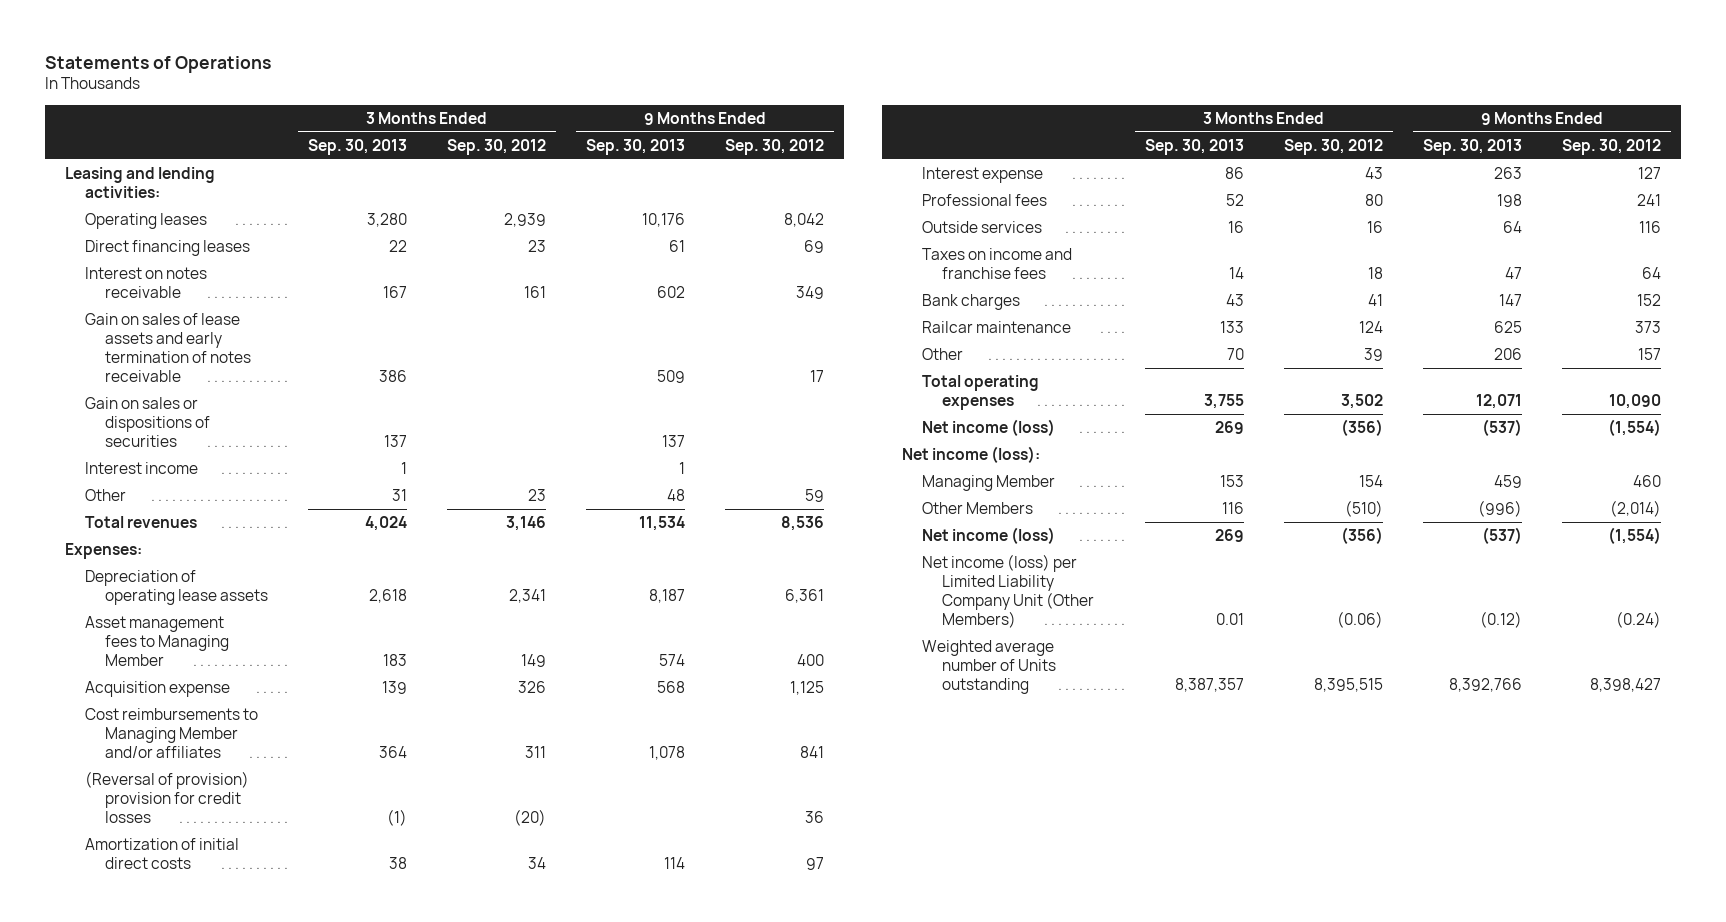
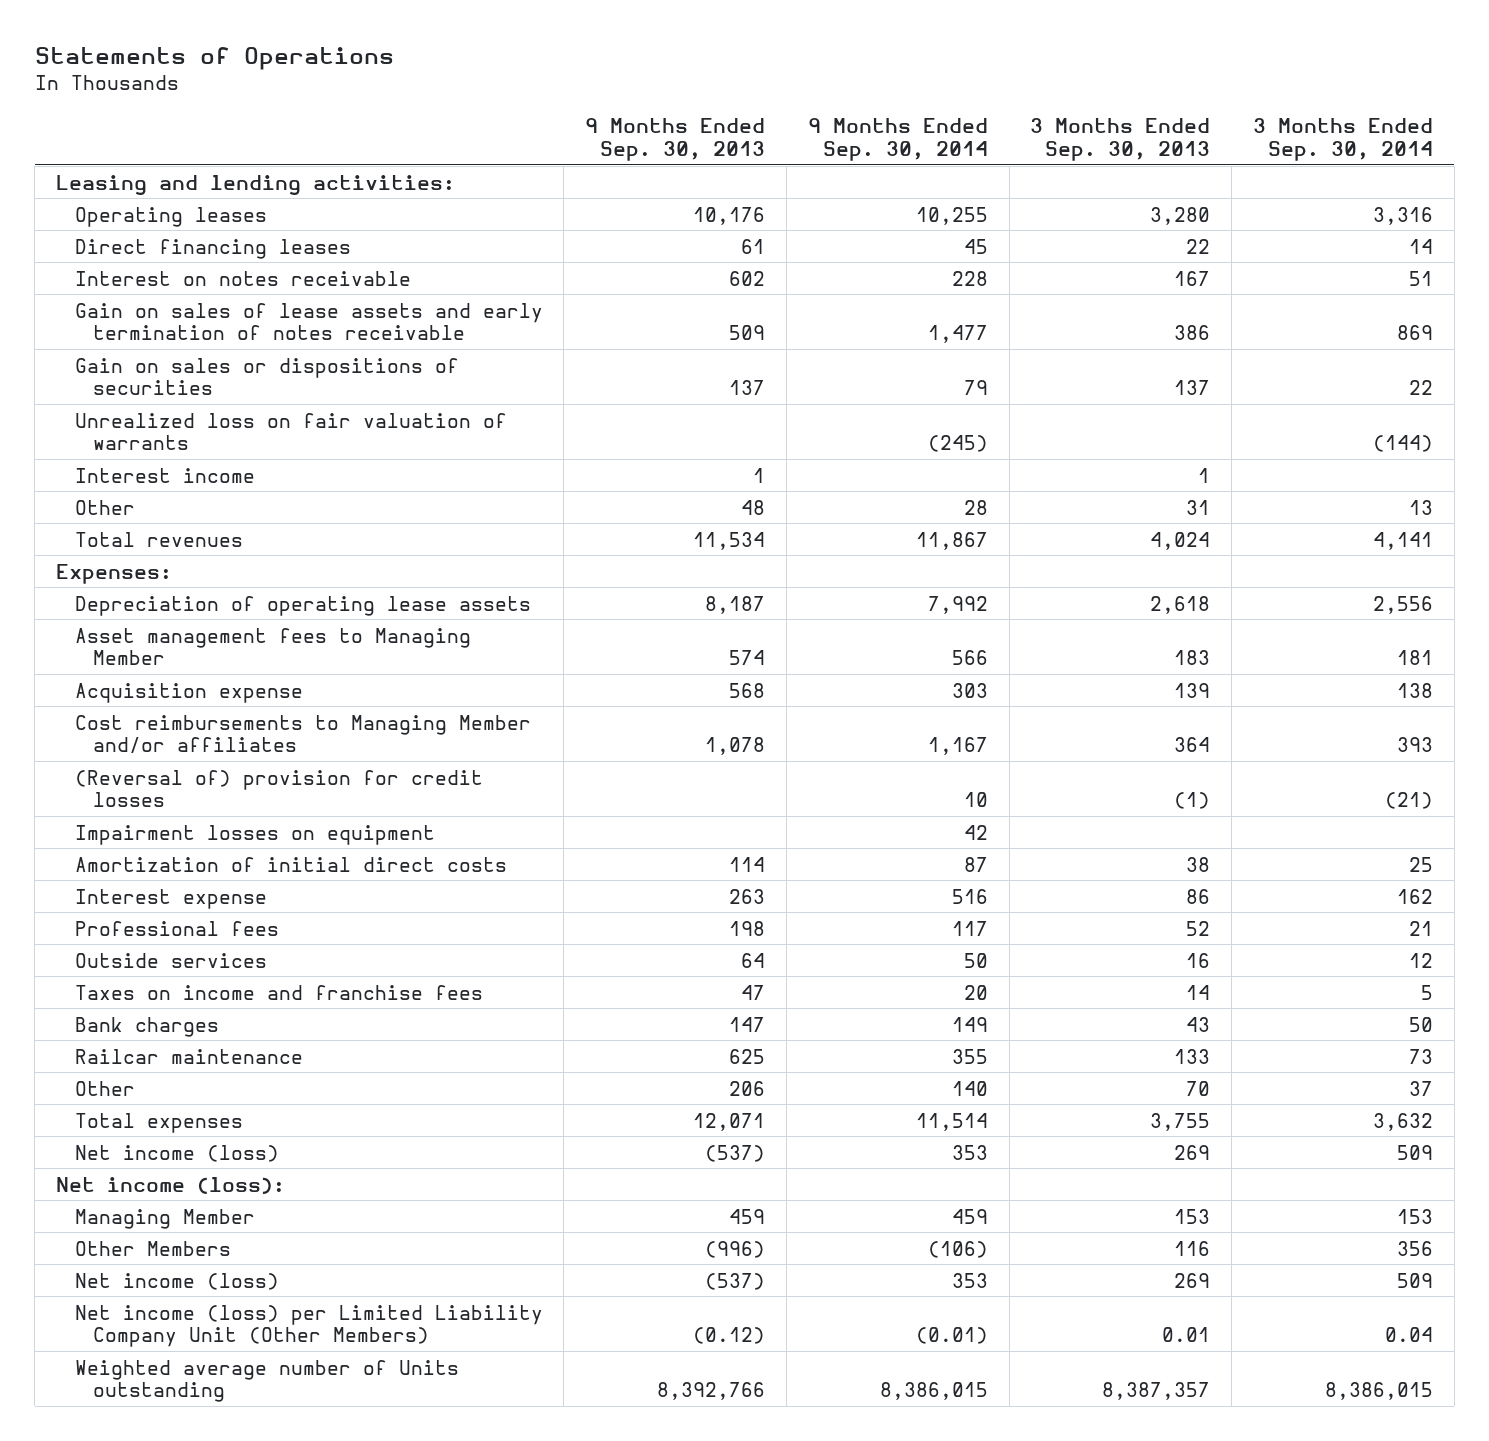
[446,138,546,155] Sep. 30, 2012 -> none
[724,138,824,155] Sep. 30, 2012 -> none
none -> [807,118,988,161] 9 Months Ended Sep. 30, 2014
none -> [1253,118,1434,161] 3 Months Ended Sep. 30, 2014
none -> [74,412,507,451] Unrealized loss on fair valuation of warrants
[84,771,249,823] (Reversal of provision) provision for credit losses -> [74,769,483,808] (Reversal of) provision for credit losses
none -> [74,824,435,845] Impairment losses on equipment
[922,375,1040,411] Total operating expenses -> [74,1112,243,1133] Total expenses

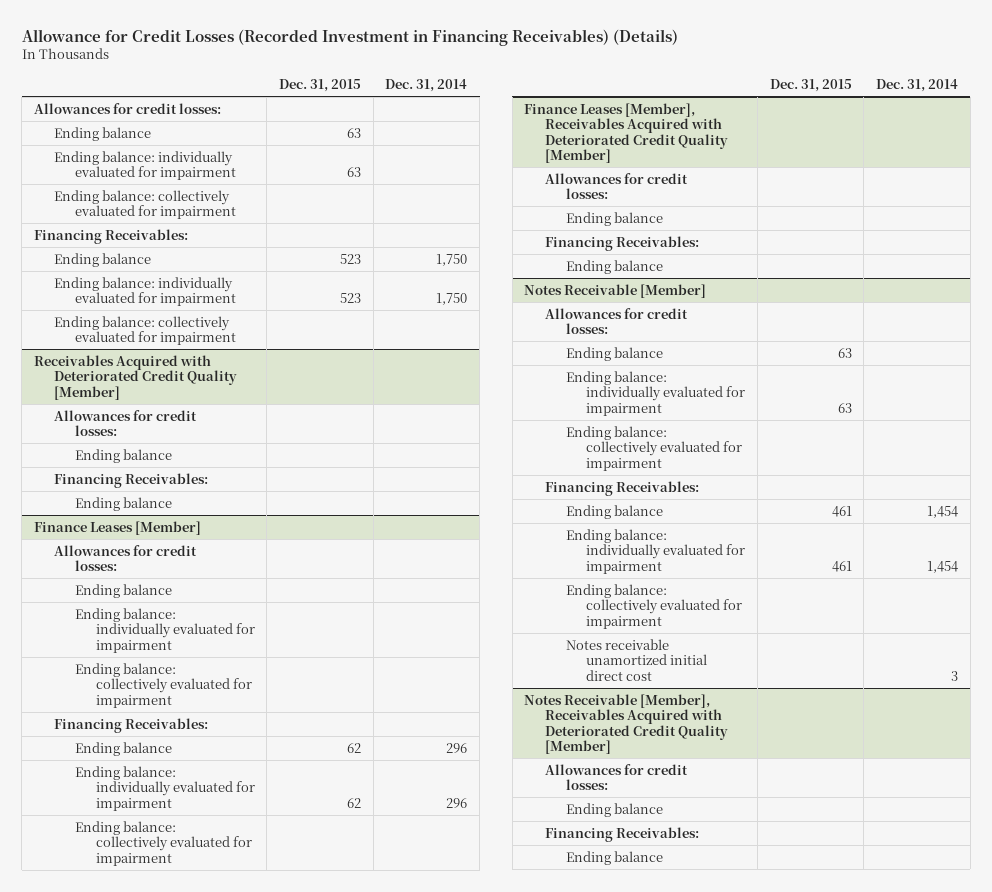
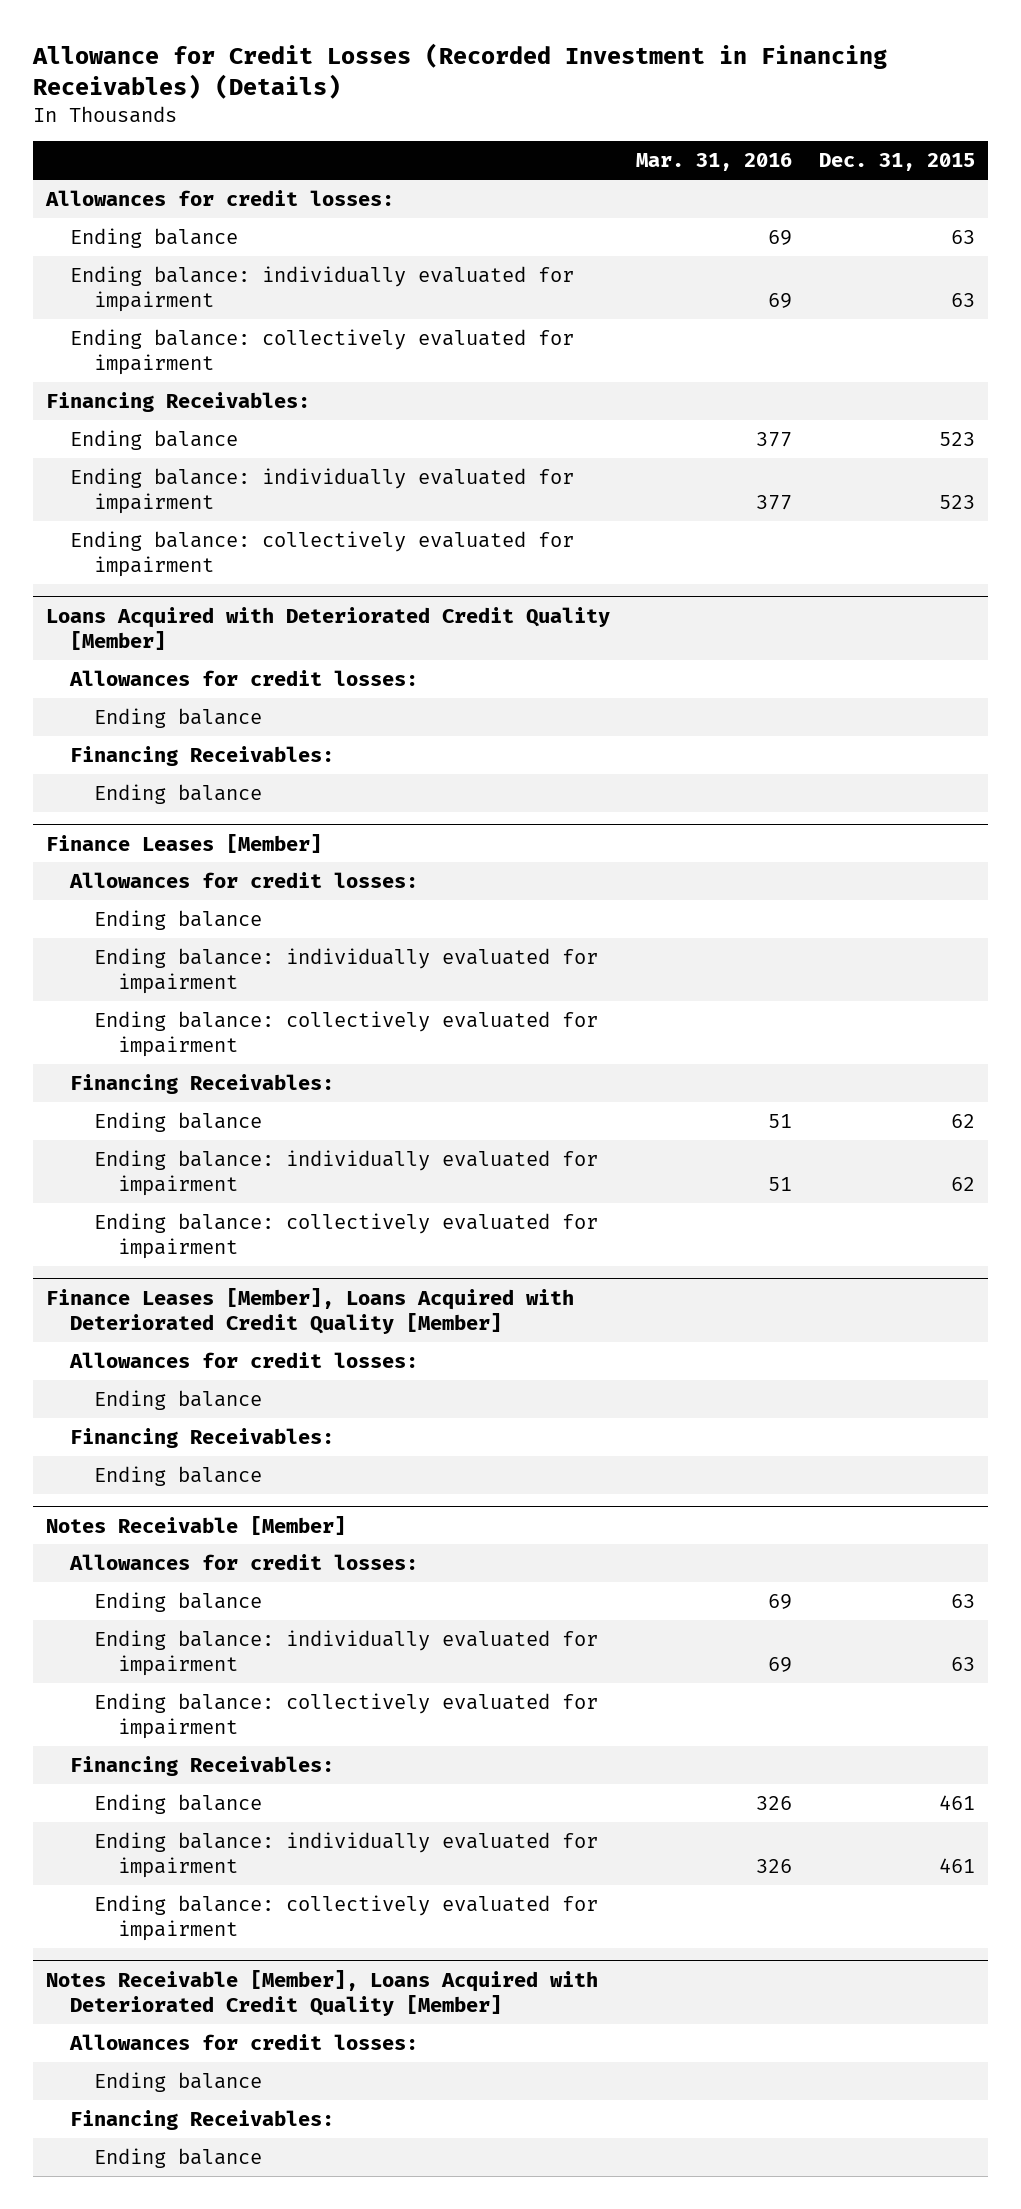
[385,78,468,92] Dec. 31, 2014 -> none
none -> [636,153,793,172] Mar. 31, 2016
[33,354,238,400] Receivables Acquired with Deteriorated Credit Quality [Member] -> [46,606,611,651] Loans Acquired with Deteriorated Credit Quality [Member]
[524,102,728,163] Finance Leases [Member], Receivables Acquired with Deteriorated Credit Quality [Member] -> [46,1287,575,1335] Finance Leases [Member], Loans Acquired with Deteriorated Credit Quality [Member]
[565,638,708,681] Notes receivable unamortized initial direct cost -> none
[524,693,728,754] Notes Receivable [Member], Receivables Acquired with Deteriorated Credit Quality [Member] -> [46,1969,599,2017] Notes Receivable [Member], Loans Acquired with Deteriorated Credit Quality [Member]

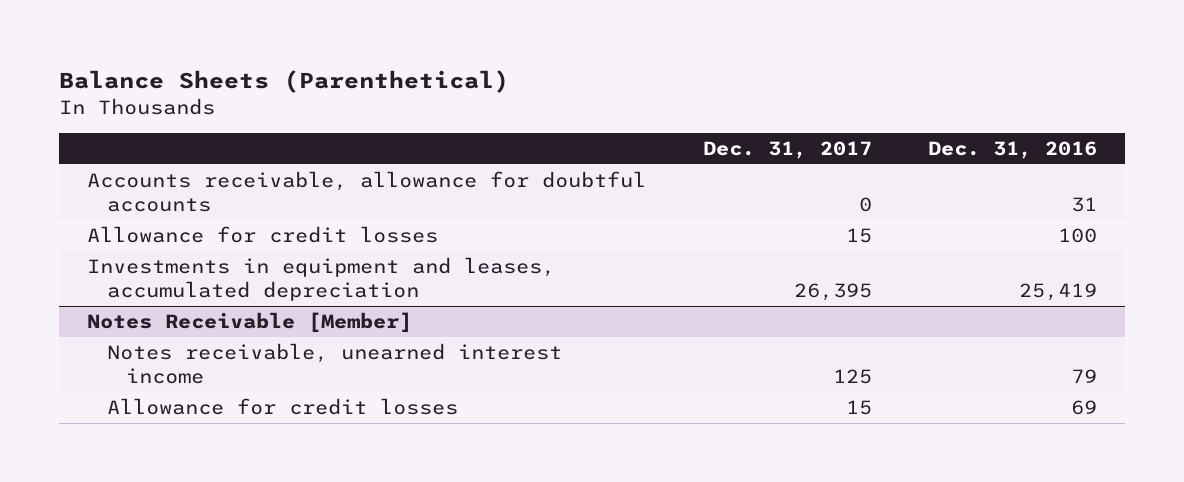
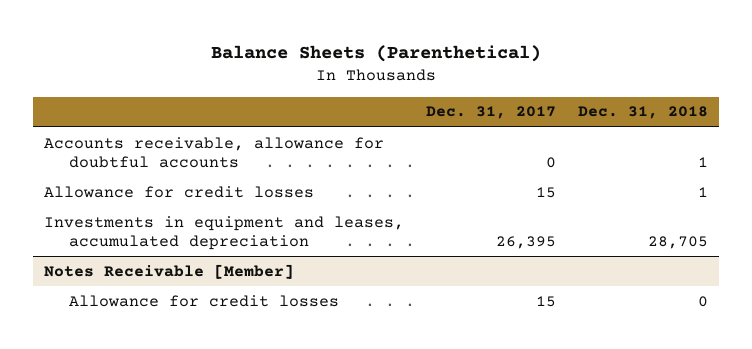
[928,140,1098,159] Dec. 31, 2016 -> none
none -> [578,106,709,120] Dec. 31, 2018
[106,343,562,385] Notes receivable, unearned interest income -> none

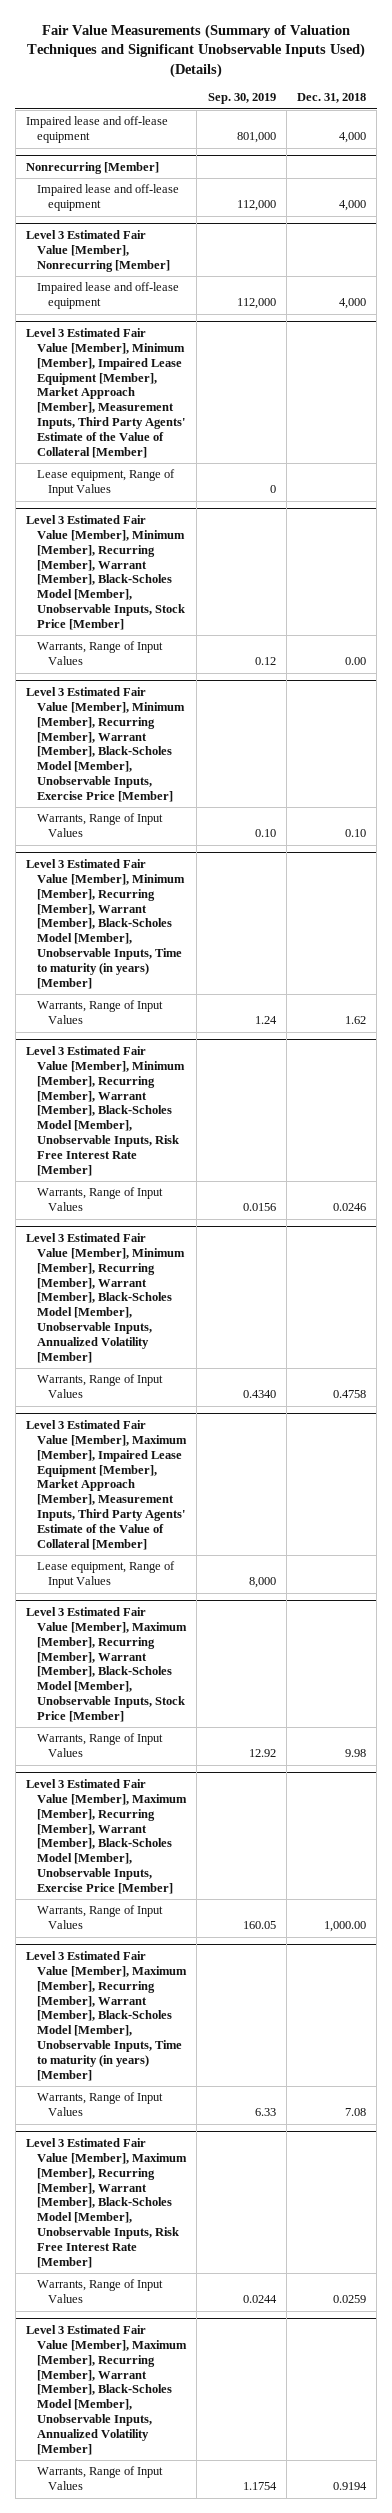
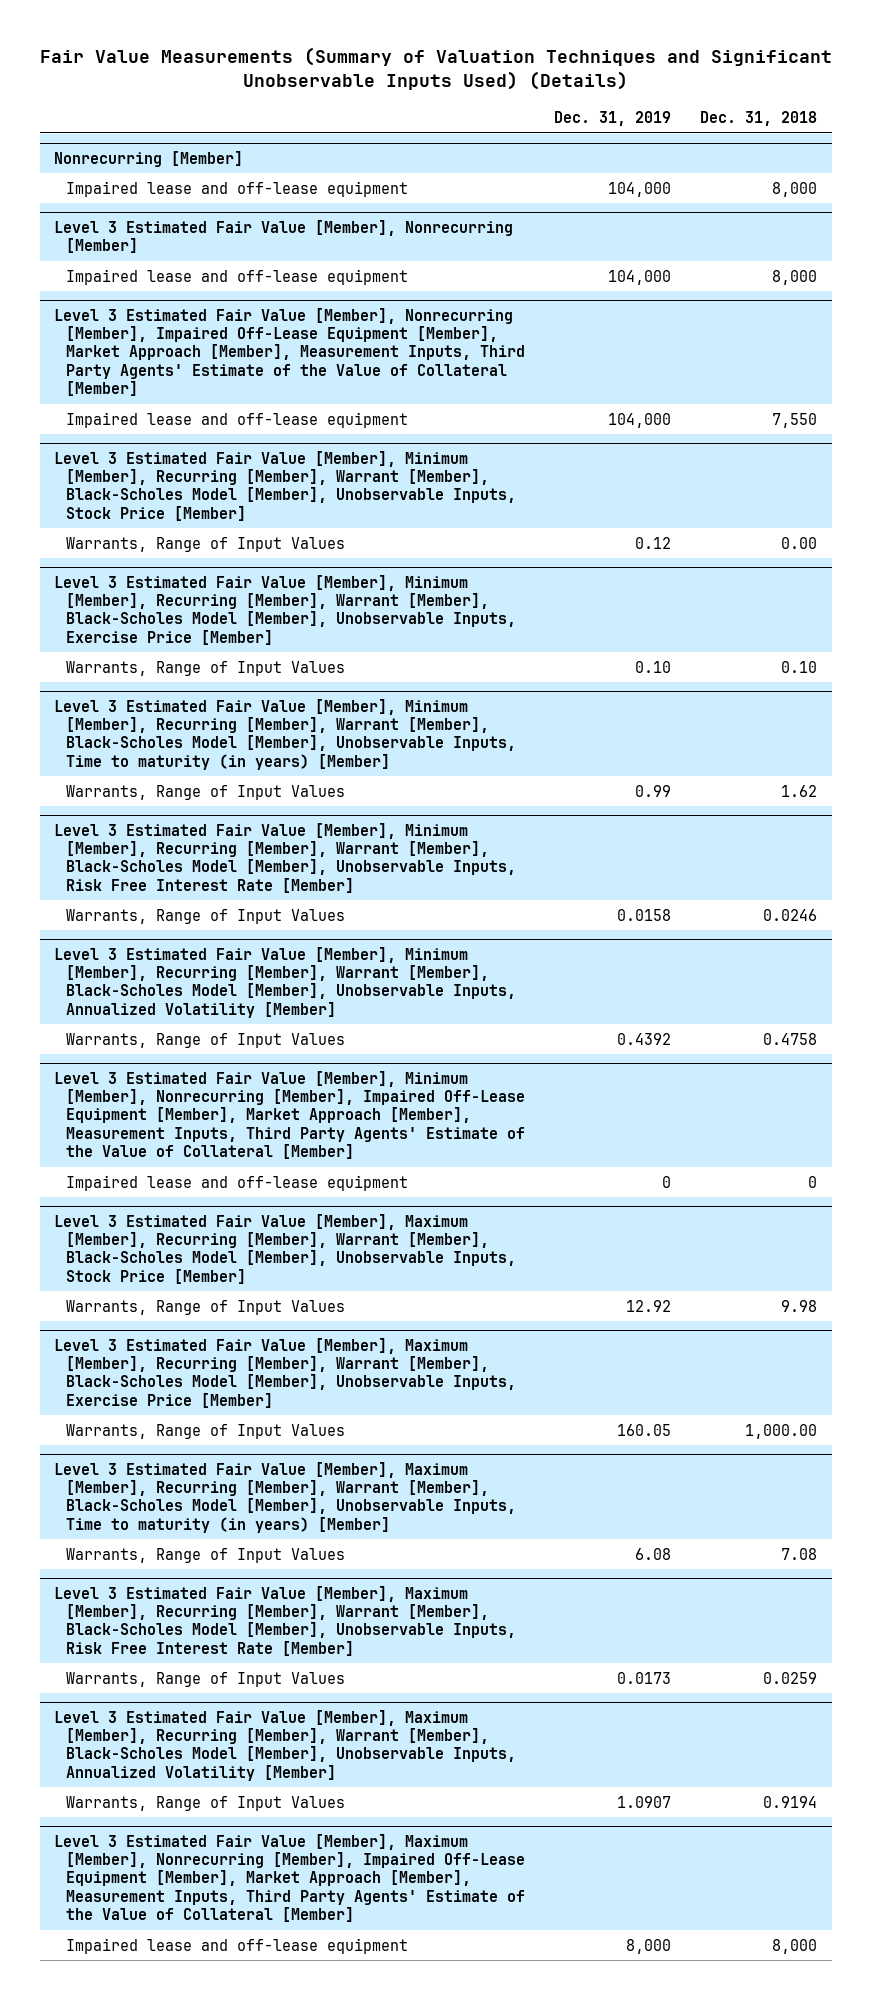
[207,93,276,105] Sep. 30, 2019 -> none
none -> [554,111,672,127] Dec. 31, 2019
[26,116,169,144] Impaired lease and off-lease equipment -> none
[339,200,367,212] 4,000 -> [772,181,818,197] 8,000
[37,469,176,497] Lease equipment, Range of Input Values -> none
[339,298,367,310] 4,000 -> [772,269,818,285] 8,000
[26,327,186,458] Level 3 Estimated Fair Value [Member], Minimum [Member], Impaired Lease Equipment [Member], Market Approach [Member], Measurement Inputs, Third Party Agents' Estimate of the Value of Collateral [Member] -> [54,307,526,396] Level 3 Estimated Fair Value [Member], Nonrecurring [Member], Impaired Off-Lease Equipment [Member], Market Approach [Member], Measurement Inputs, Third Party Agents' Estimate of the Value of Collateral [Member]
none -> [66,411,409,428] Impaired lease and off-lease equipment
[37,1561,176,1589] Lease equipment, Range of Input Values -> none
[26,1419,188,1550] Level 3 Estimated Fair Value [Member], Maximum [Member], Impaired Lease Equipment [Member], Market Approach [Member], Measurement Inputs, Third Party Agents' Estimate of the Value of Collateral [Member] -> [54,1070,526,1159] Level 3 Estimated Fair Value [Member], Minimum [Member], Nonrecurring [Member], Impaired Off-Lease Equipment [Member], Market Approach [Member], Measurement Inputs, Third Party Agents' Estimate of the Value of Collateral [Member]
none -> [66,1174,409,1191] Impaired lease and off-lease equipment
none -> [54,1833,526,1922] Level 3 Estimated Fair Value [Member], Maximum [Member], Nonrecurring [Member], Impaired Off-Lease Equipment [Member], Market Approach [Member], Measurement Inputs, Third Party Agents' Estimate of the Value of Collateral [Member]
none -> [66,1937,409,1954] Impaired lease and off-lease equipment

